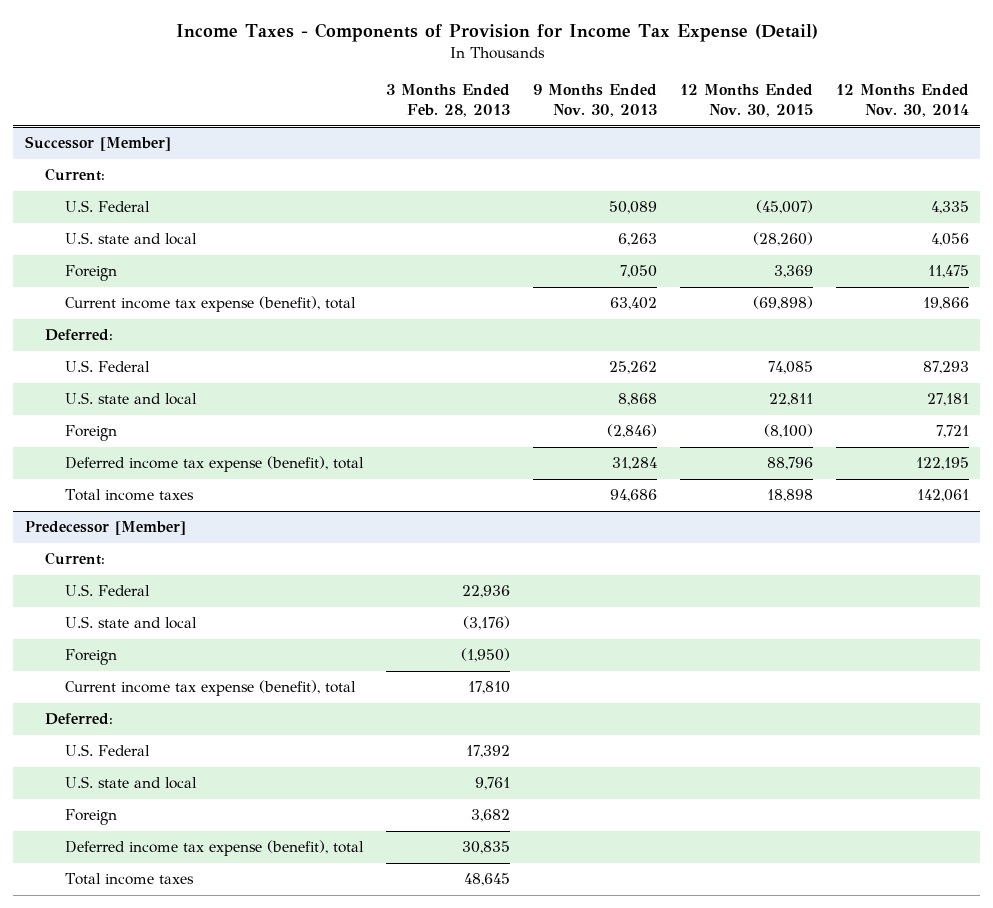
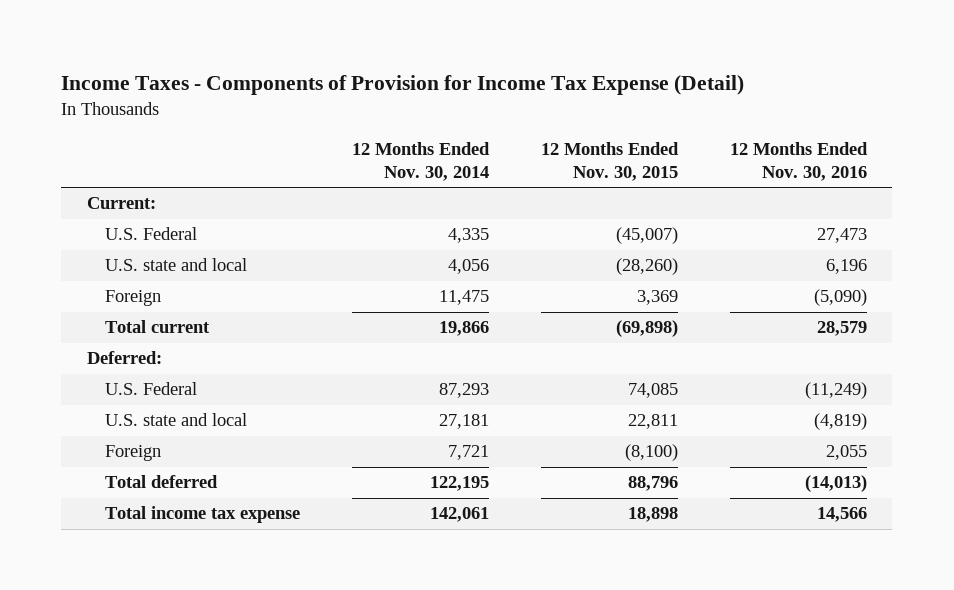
[385,84,510,118] 3 Months Ended Feb. 28, 2013 -> none
[532,84,657,118] 9 Months Ended Nov. 30, 2013 -> none
none -> [729,141,868,181] 12 Months Ended Nov. 30, 2016
[24,136,171,152] Successor [Member] -> none
[64,296,356,313] Current income tax expense (benefit), total -> [105,320,211,334] Total current
[24,521,186,536] Predecessor [Member] -> none
[44,552,105,566] Current: -> none
[64,584,150,597] U.S. Federal -> none
[64,616,197,630] U.S. state and local -> none
[64,649,117,666] Foreign -> none
[64,680,356,697] Current income tax expense (benefit), total -> none
[44,713,113,726] Deferred: -> none
[64,744,150,757] U.S. Federal -> none
[64,776,197,790] U.S. state and local -> none
[64,809,117,826] Foreign -> none
[64,840,364,857] Deferred income tax expense (benefit), total -> none
[64,873,194,886] Total income taxes -> none
[64,456,364,473] Deferred income tax expense (benefit), total -> [105,475,219,489] Total deferred
[64,489,194,502] Total income taxes -> [105,506,301,524] Total income tax expense

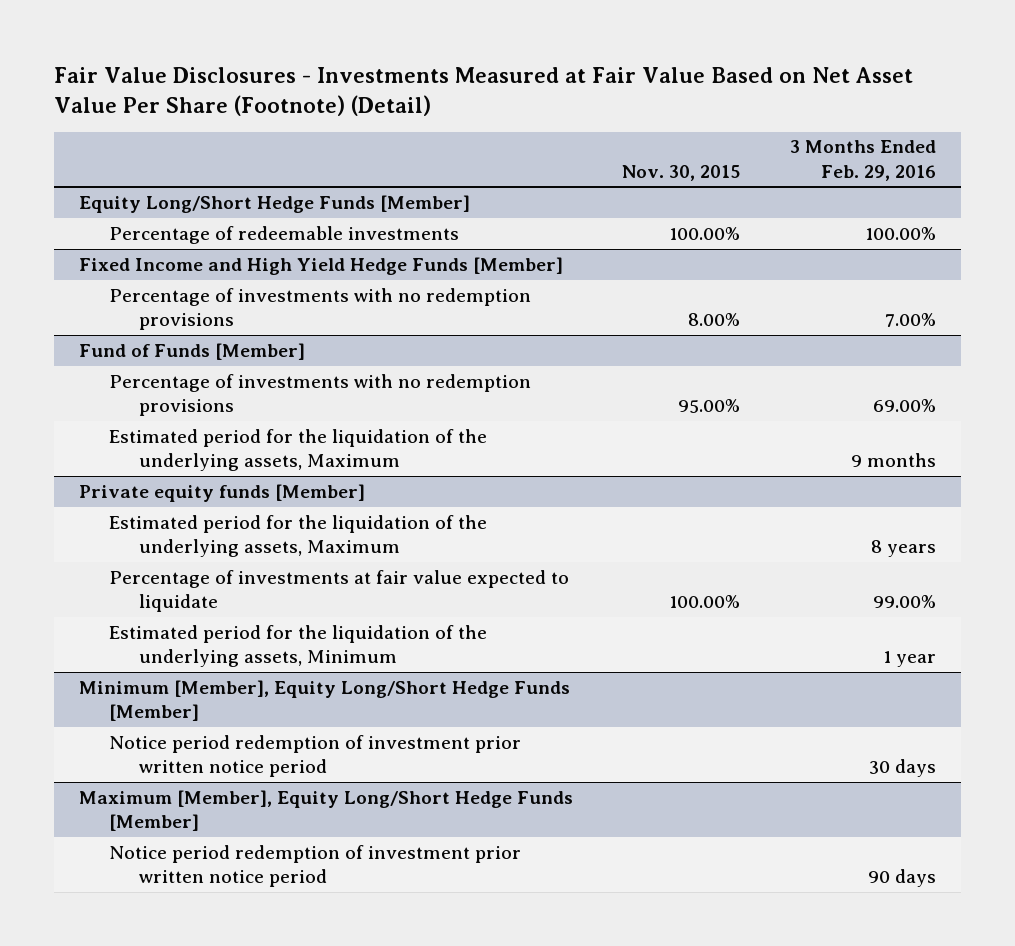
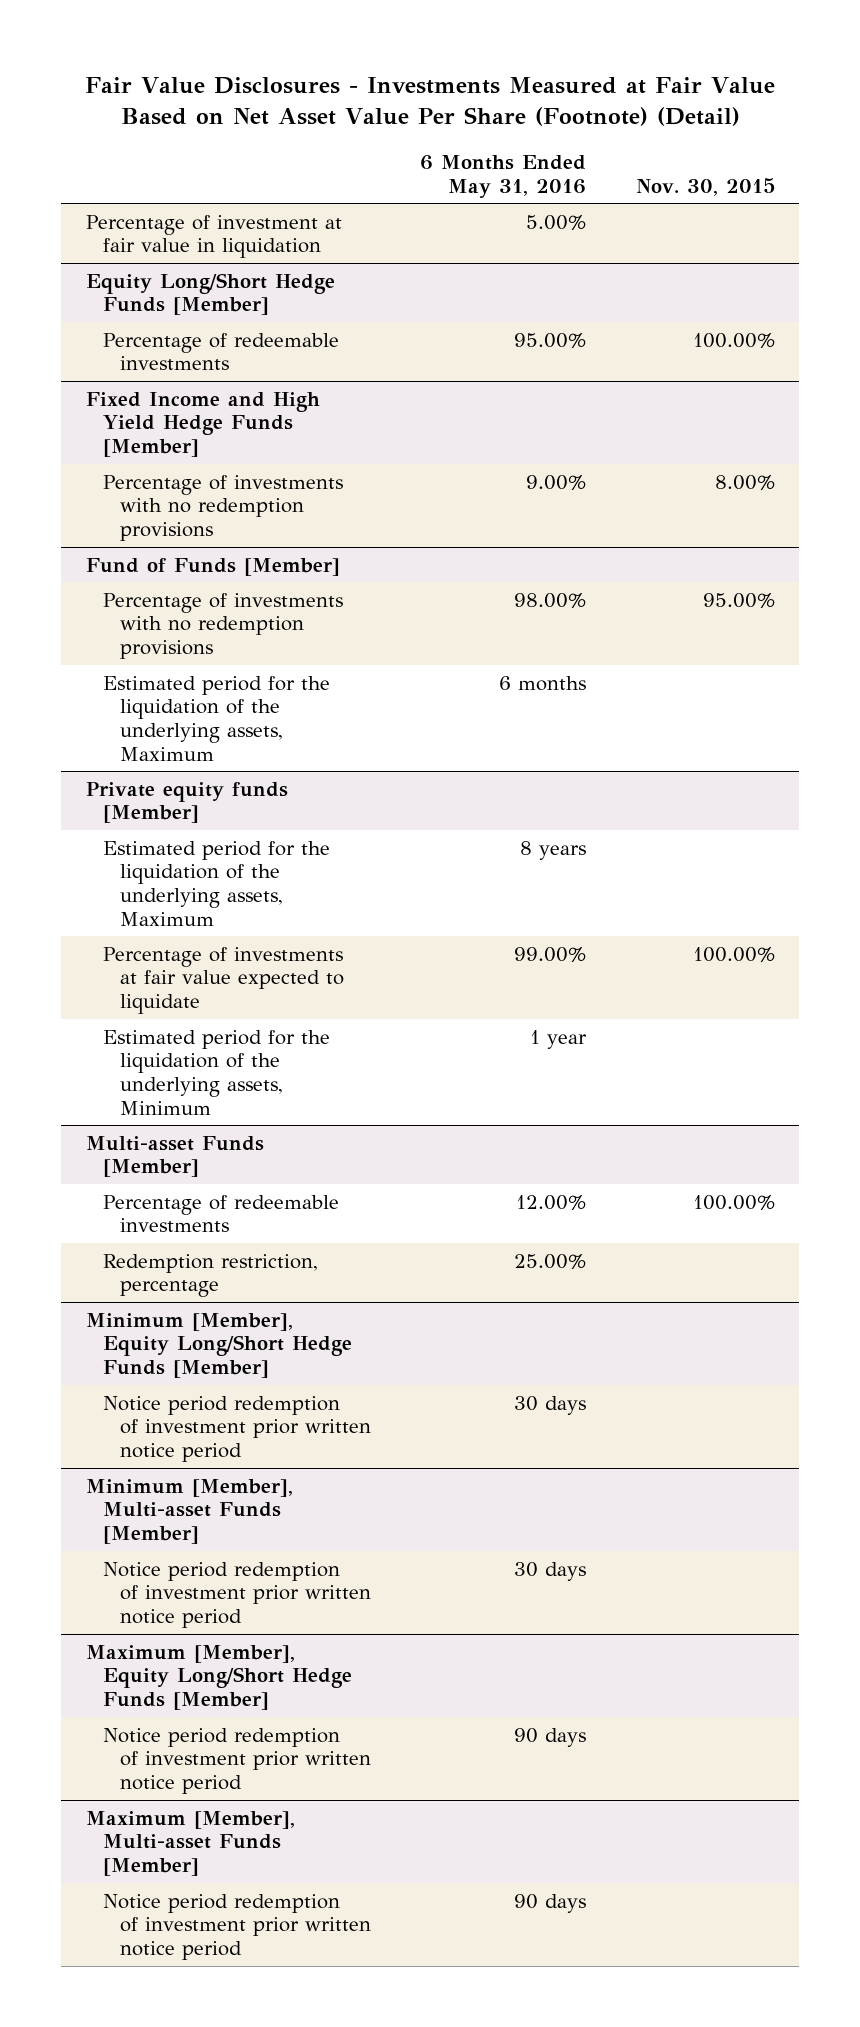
[790,140,937,181] 3 Months Ended Feb. 29, 2016 -> none
none -> [420,154,587,198] 6 Months Ended May 31, 2016
none -> [85,214,342,259] Percentage of investment at fair value in liquidation
none -> [85,1135,264,1178] Multi-asset Funds [Member]
none -> [102,1194,339,1233] Percentage of redeemable investments
none -> [102,1253,318,1298] Redemption restriction, percentage
none -> [85,1478,293,1545] Minimum [Member], Multi-asset Funds [Member]
none -> [102,1561,371,1629] Notice period redemption of investment prior written notice period
none -> [85,1810,295,1877] Maximum [Member], Multi-asset Funds [Member]
none -> [102,1893,371,1961] Notice period redemption of investment prior written notice period

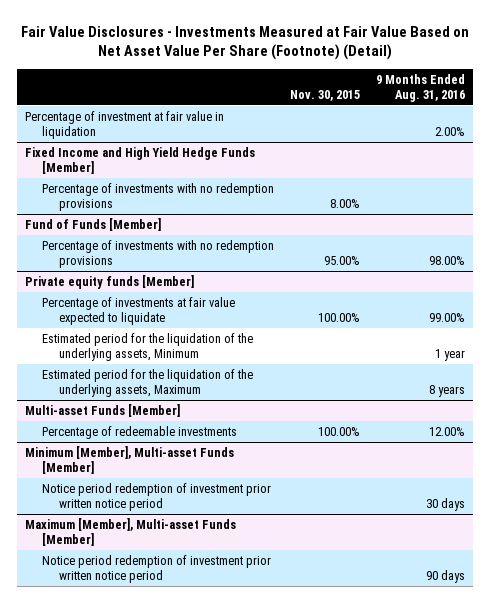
[420,154,587,198] 6 Months Ended May 31, 2016 -> none
none -> [375,74,465,102] 9 Months Ended Aug. 31, 2016
[85,272,335,316] Equity Long/Short Hedge Funds [Member] -> none
[102,332,339,371] Percentage of redeemable investments -> none
[102,675,330,761] Estimated period for the liquidation of the underlying assets, Maximum -> none
[102,840,330,926] Estimated period for the liquidation of the underlying assets, Maximum -> [41,369,253,397] Estimated period for the liquidation of the underlying assets, Maximum
[102,1253,318,1298] Redemption restriction, percentage -> none
[85,1312,352,1379] Minimum [Member], Equity Long/Short Hedge Funds [Member] -> none
[102,1395,371,1463] Notice period redemption of investment prior written notice period -> none
[85,1644,352,1711] Maximum [Member], Equity Long/Short Hedge Funds [Member] -> none
[102,1727,371,1795] Notice period redemption of investment prior written notice period -> none

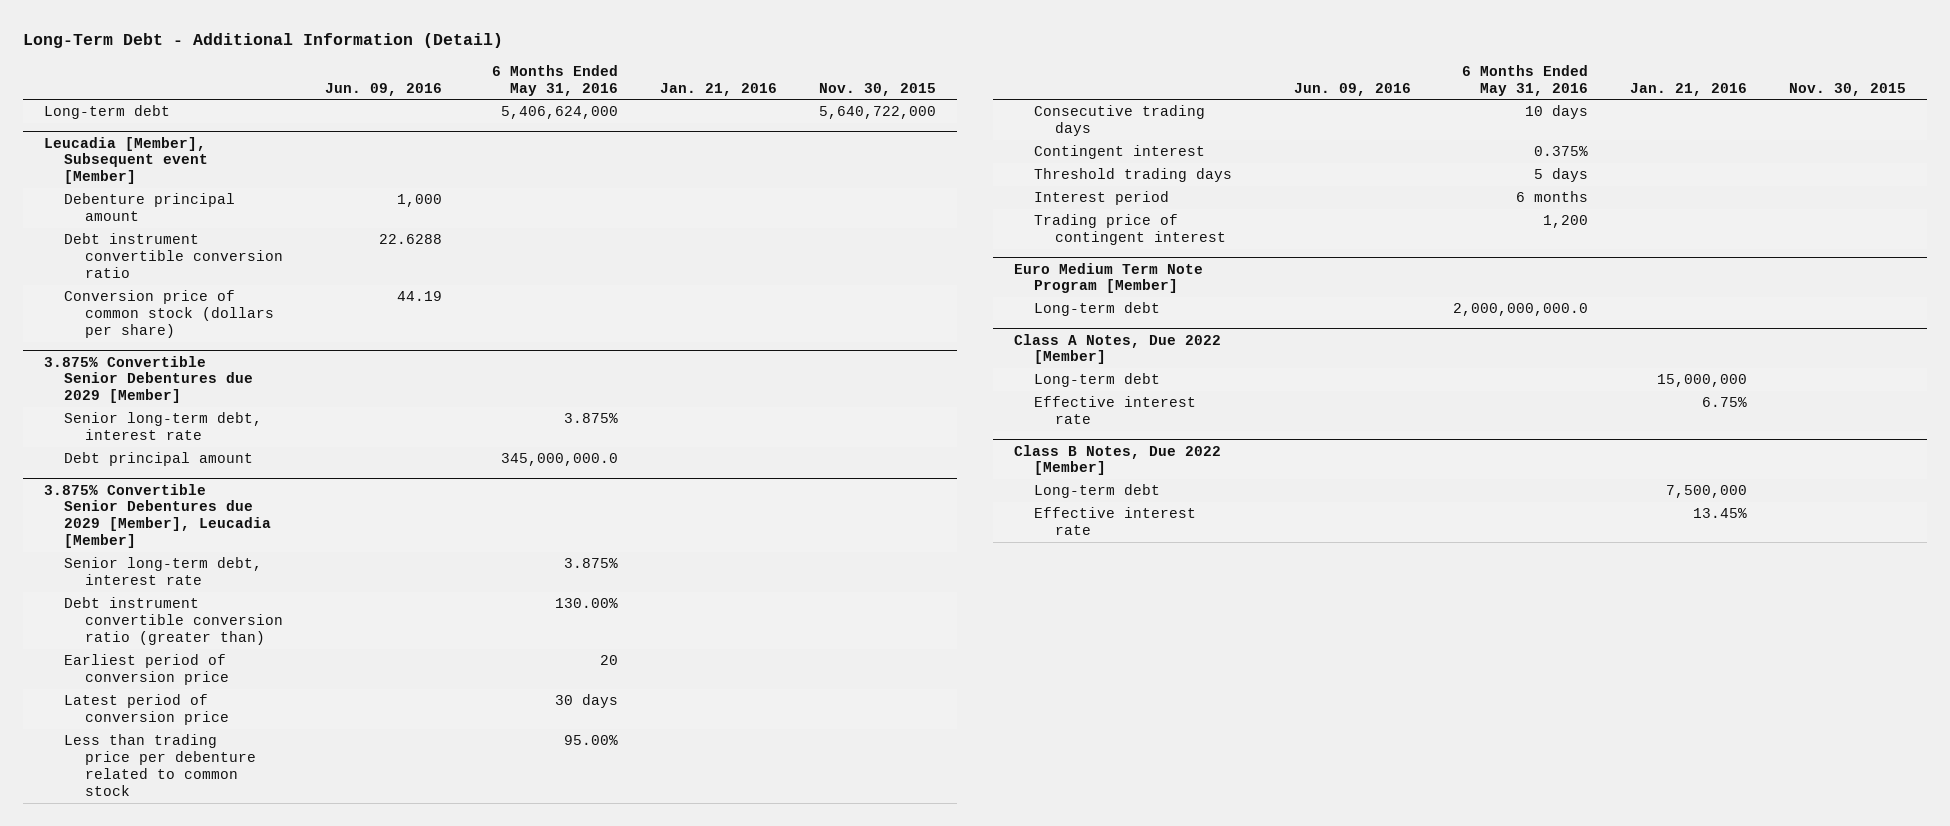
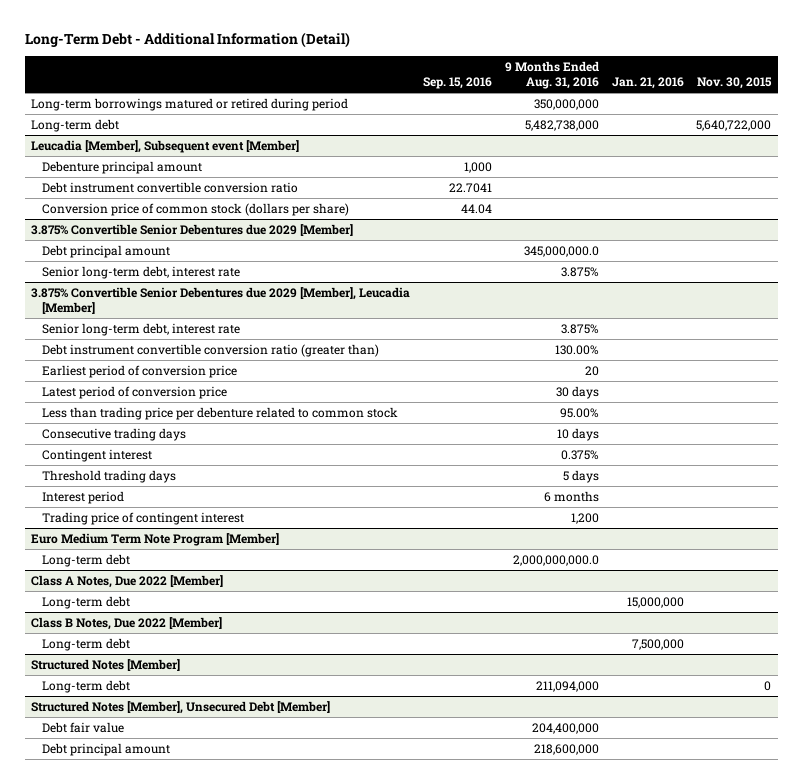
[324,82,442,96] Jun. 09, 2016 -> none
[492,64,619,96] 6 Months Ended May 31, 2016 -> none
none -> [423,76,493,89] Sep. 15, 2016
none -> [504,60,599,89] 9 Months Ended Aug. 31, 2016
none -> [31,97,349,111] Long-term borrowings matured or retired during period
[64,412,263,441] Senior long-term debt, interest rate -> [41,265,240,279] Senior long-term debt, interest rate
[1034,396,1197,425] Effective interest rate -> none
[1034,507,1197,536] Effective interest rate -> none
none -> [31,658,181,671] Structured Notes [Member]
none -> [41,679,130,693] Long-term debt
none -> [31,700,331,714] Structured Notes [Member], Unsecured Debt [Member]
none -> [41,721,124,733] Debt fair value
none -> [41,742,170,756] Debt principal amount

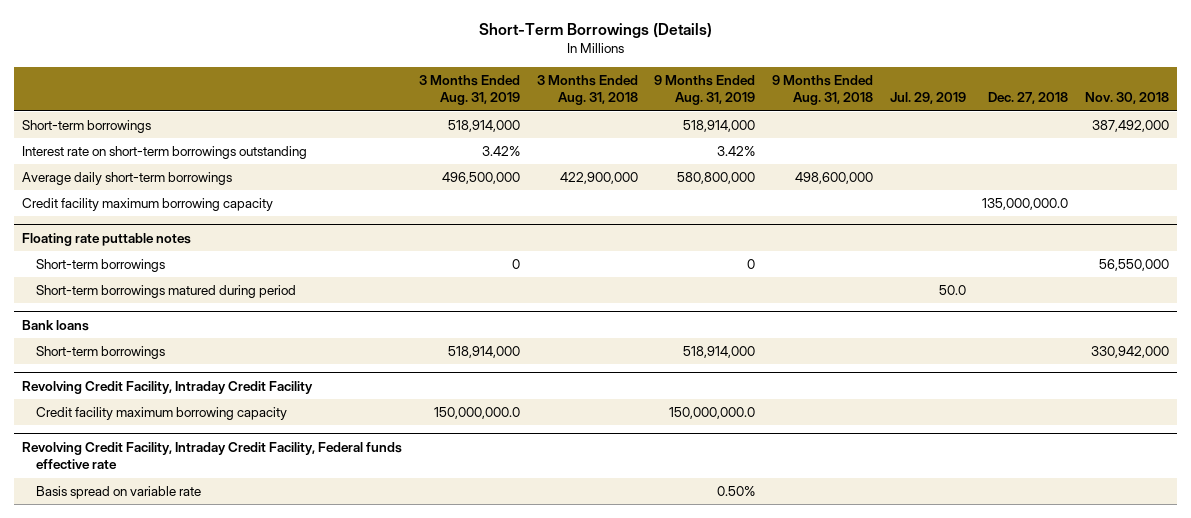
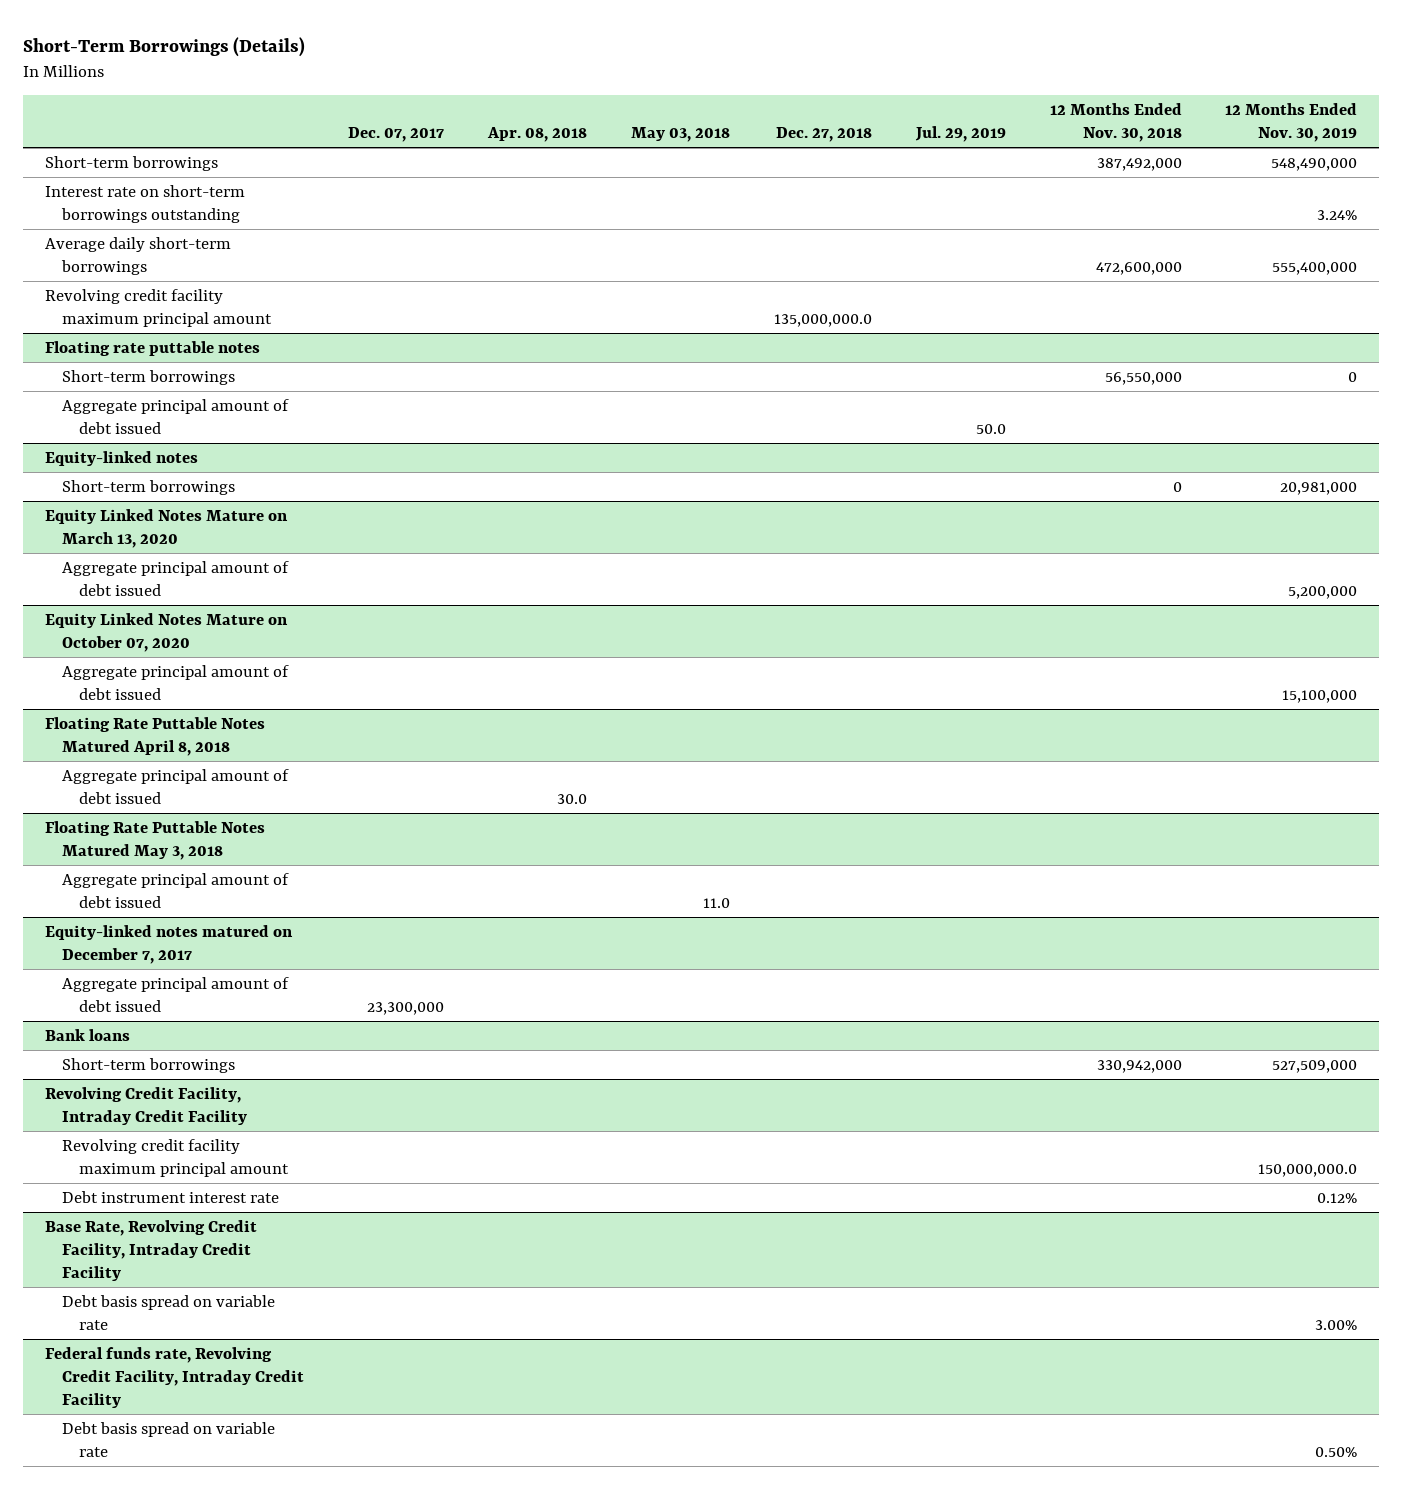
[418,74,520,106] 3 Months Ended Aug. 31, 2019 -> none
[536,74,638,106] 3 Months Ended Aug. 31, 2018 -> none
[654,74,756,106] 9 Months Ended Aug. 31, 2019 -> none
[771,74,873,106] 9 Months Ended Aug. 31, 2018 -> none
[1085,92,1170,105] Nov. 30, 2018 -> none
none -> [348,127,445,143] Dec. 07, 2017
none -> [486,127,587,143] Apr. 08, 2018
none -> [630,127,730,143] May 03, 2018
none -> [1049,102,1182,143] 12 Months Ended Nov. 30, 2018
none -> [1225,102,1358,143] 12 Months Ended Nov. 30, 2019
[22,198,274,212] Credit facility maximum borrowing capacity -> [45,288,273,327] Revolving credit facility maximum principal amount
[35,285,296,299] Short-term borrowings matured during period -> [62,398,290,434] Aggregate principal amount of debt issued
none -> [45,450,199,466] Equity-linked notes
none -> [62,479,236,495] Short-term borrowings
none -> [45,508,289,548] Equity Linked Notes Mature on March 13, 2020
none -> [62,560,290,596] Aggregate principal amount of debt issued
none -> [45,612,289,652] Equity Linked Notes Mature on October 07, 2020
none -> [62,664,290,700] Aggregate principal amount of debt issued
none -> [45,716,266,756] Floating Rate Puttable Notes Matured April 8, 2018
none -> [62,768,290,804] Aggregate principal amount of debt issued
none -> [45,820,266,860] Floating Rate Puttable Notes Matured May 3, 2018
none -> [62,872,290,908] Aggregate principal amount of debt issued
none -> [45,924,294,964] Equity-linked notes matured on December 7, 2017
none -> [62,976,290,1012] Aggregate principal amount of debt issued
[35,407,287,421] Credit facility maximum borrowing capacity -> [62,1138,290,1177] Revolving credit facility maximum principal amount
none -> [62,1190,280,1203] Debt instrument interest rate
none -> [45,1219,258,1282] Base Rate, Revolving Credit Facility, Intraday Credit Facility
none -> [62,1294,276,1330] Debt basis spread on variable rate
[22,441,403,470] Revolving Credit Facility, Intraday Credit Facility, Federal funds effective rate -> [45,1346,305,1409] Federal funds rate, Revolving Credit Facility, Intraday Credit Facility
[35,486,201,500] Basis spread on variable rate -> [62,1421,276,1457] Debt basis spread on variable rate

